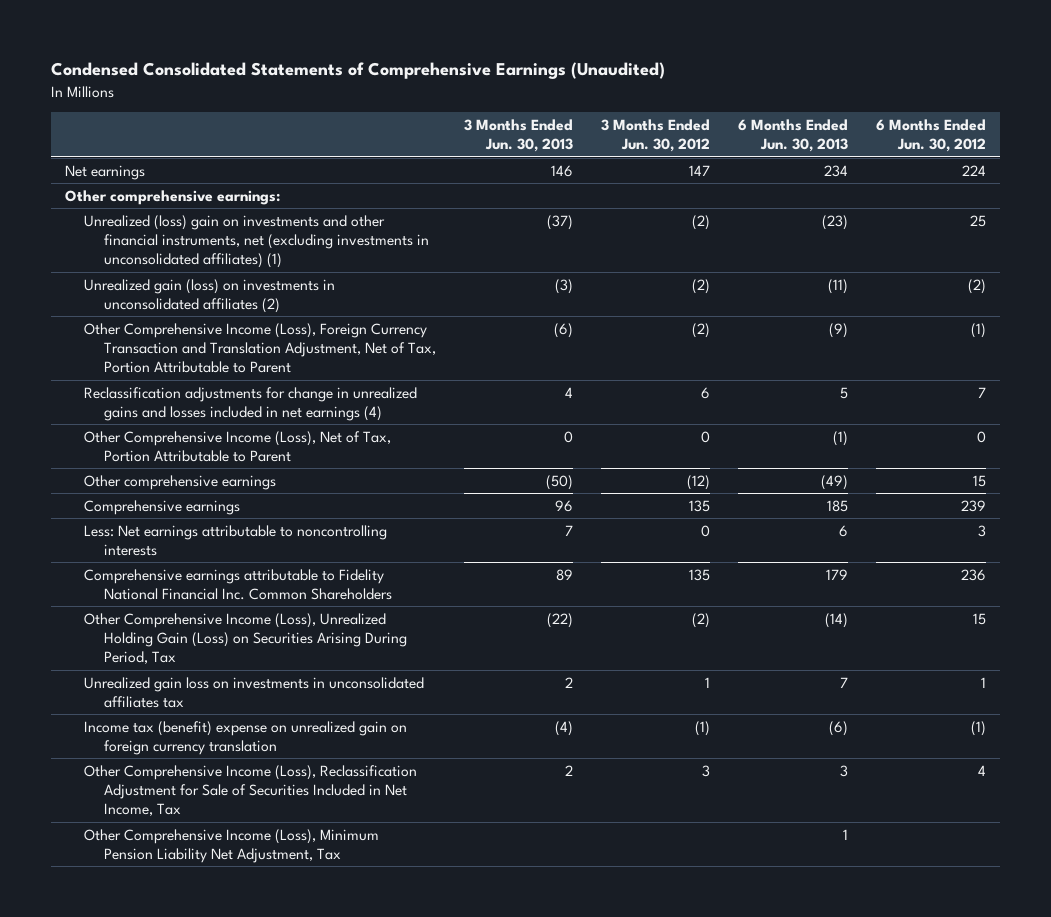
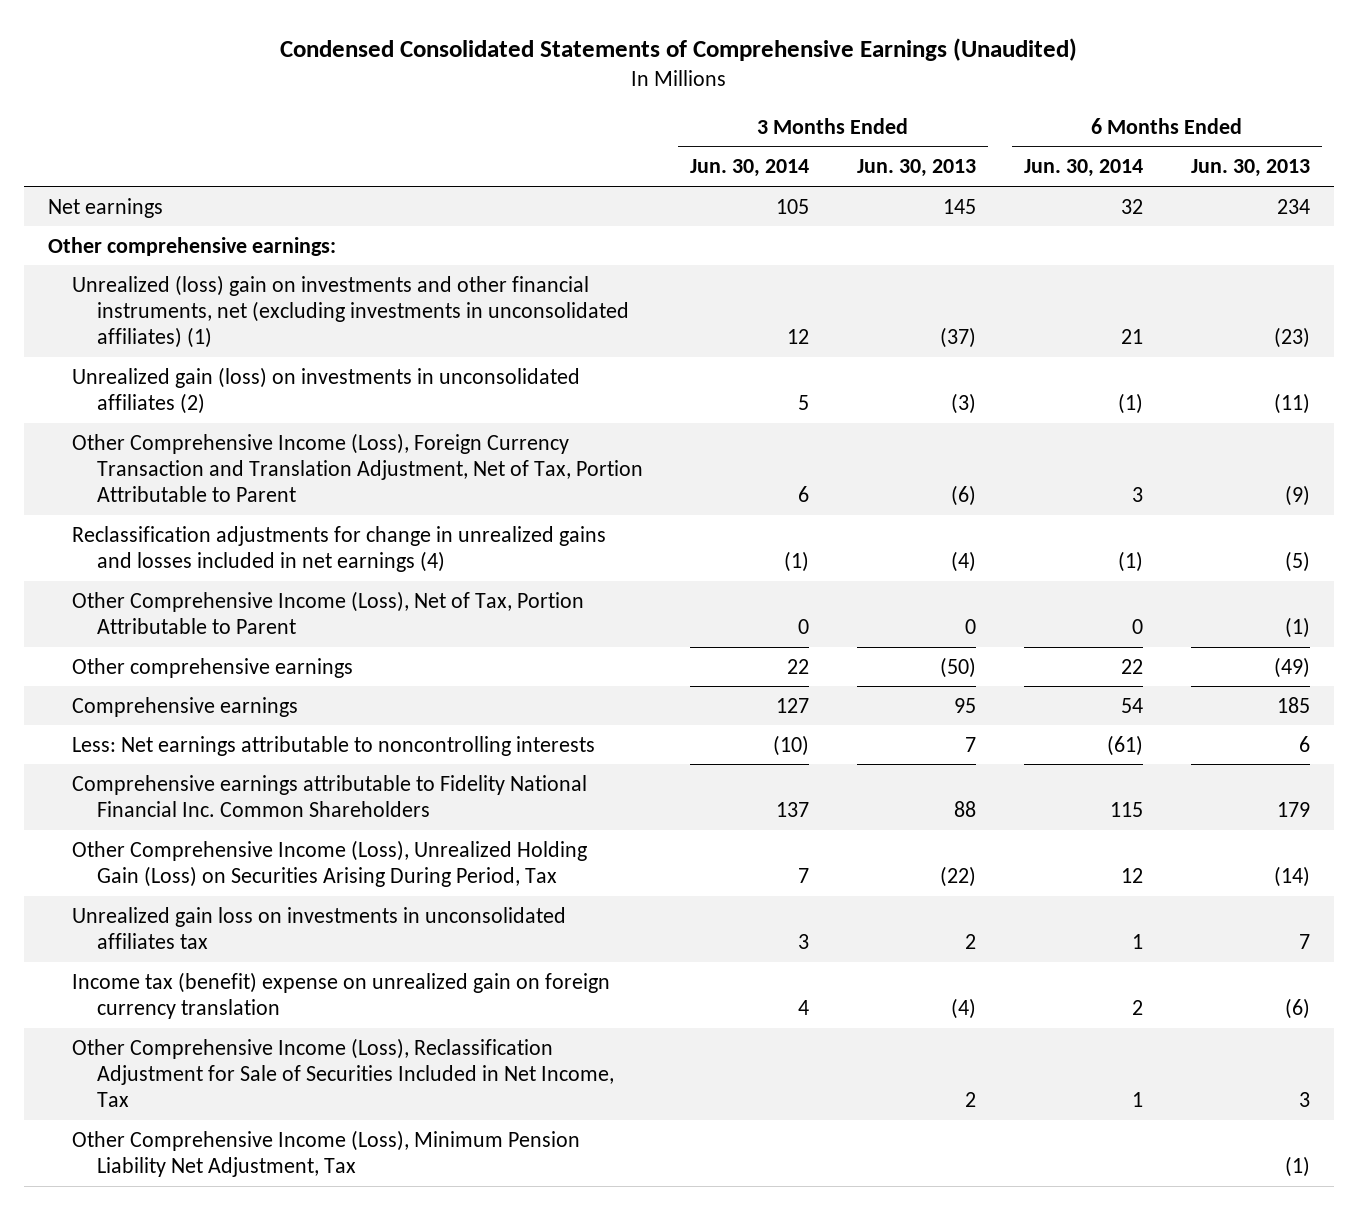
[600,119,710,153] 3 Months Ended Jun. 30, 2012 -> none
[875,119,986,153] 6 Months Ended Jun. 30, 2012 -> none
none -> [690,159,810,178] Jun. 30, 2014
none -> [1023,159,1143,178] Jun. 30, 2014
[550,164,573,177] 146 -> [943,198,977,214] 145
[564,386,573,398] 4 -> [951,550,977,572] (4)
[839,386,848,399] 5 -> [1284,550,1310,572] (5)
[554,499,573,512] 96 -> [954,697,977,713] 95
[555,568,573,581] 89 -> [954,800,977,817] 88
[842,828,848,840] 1 -> [1284,1155,1310,1177] (1)

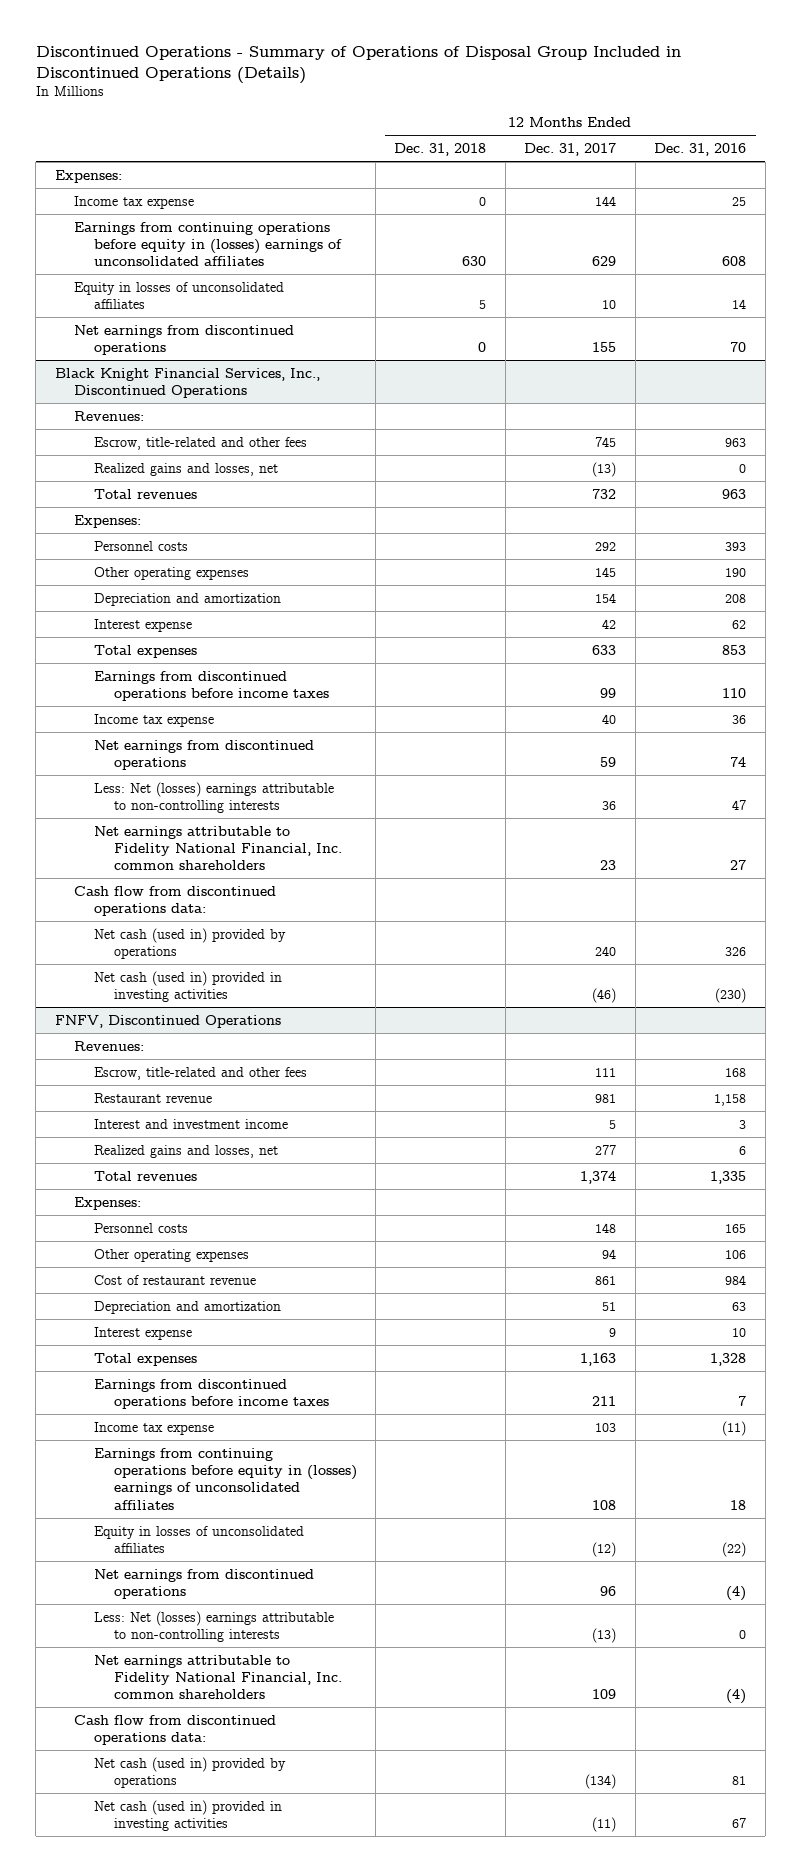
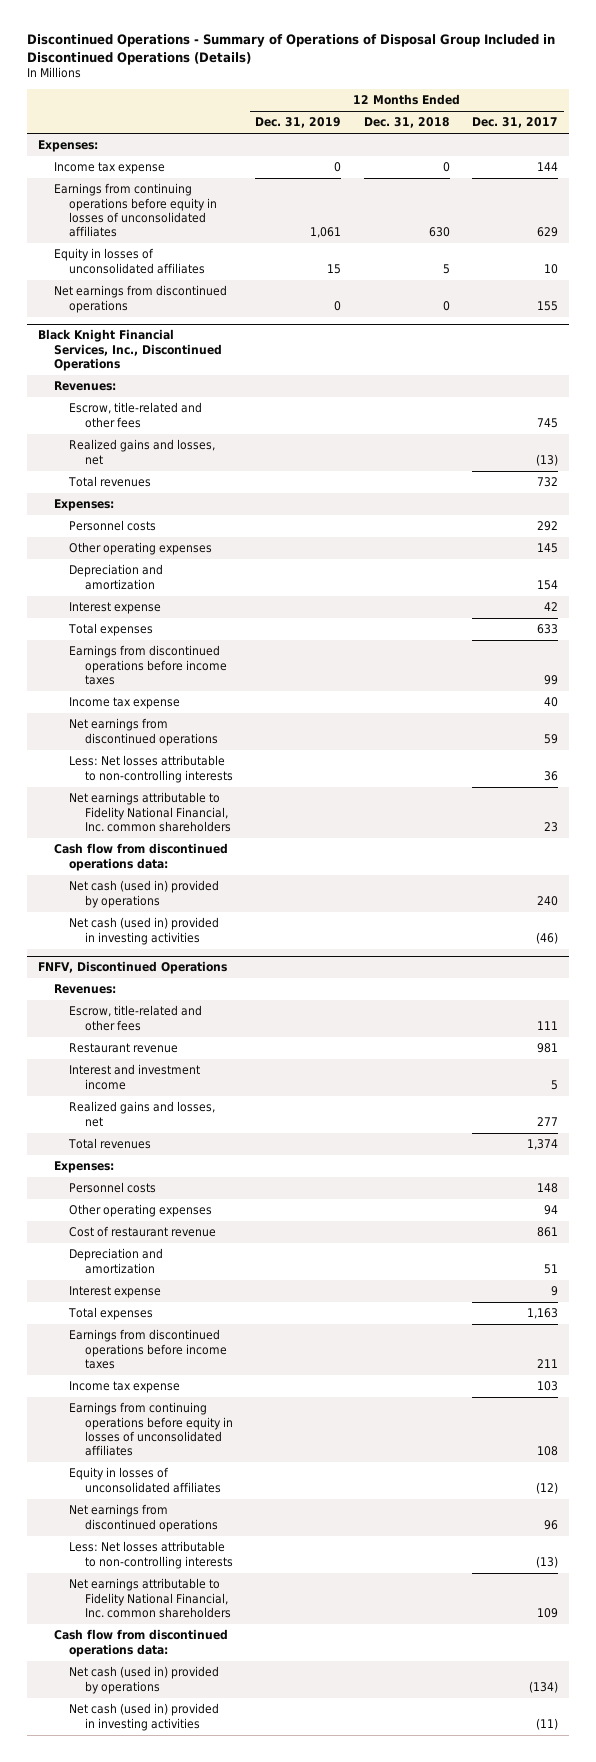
[654,142,747,156] Dec. 31, 2016 -> none
none -> [255,117,342,129] Dec. 31, 2019
[74,221,343,267] Earnings from continuing operations before equity in (losses) earnings of unconsolidated affiliates -> [53,183,218,237] Earnings from continuing operations before equity in losses of unconsolidated affiliates
[94,781,335,813] Less: Net (losses) earnings attributable to non-controlling interests -> [69,755,234,783] Less: Net losses attributable to non-controlling interests
[94,1447,357,1510] Earnings from continuing operations before equity in (losses) earnings of unconsolidated affiliates -> [69,1402,234,1456] Earnings from continuing operations before equity in losses of unconsolidated affiliates
[94,1610,335,1642] Less: Net (losses) earnings attributable to non-controlling interests -> [69,1541,234,1569] Less: Net losses attributable to non-controlling interests

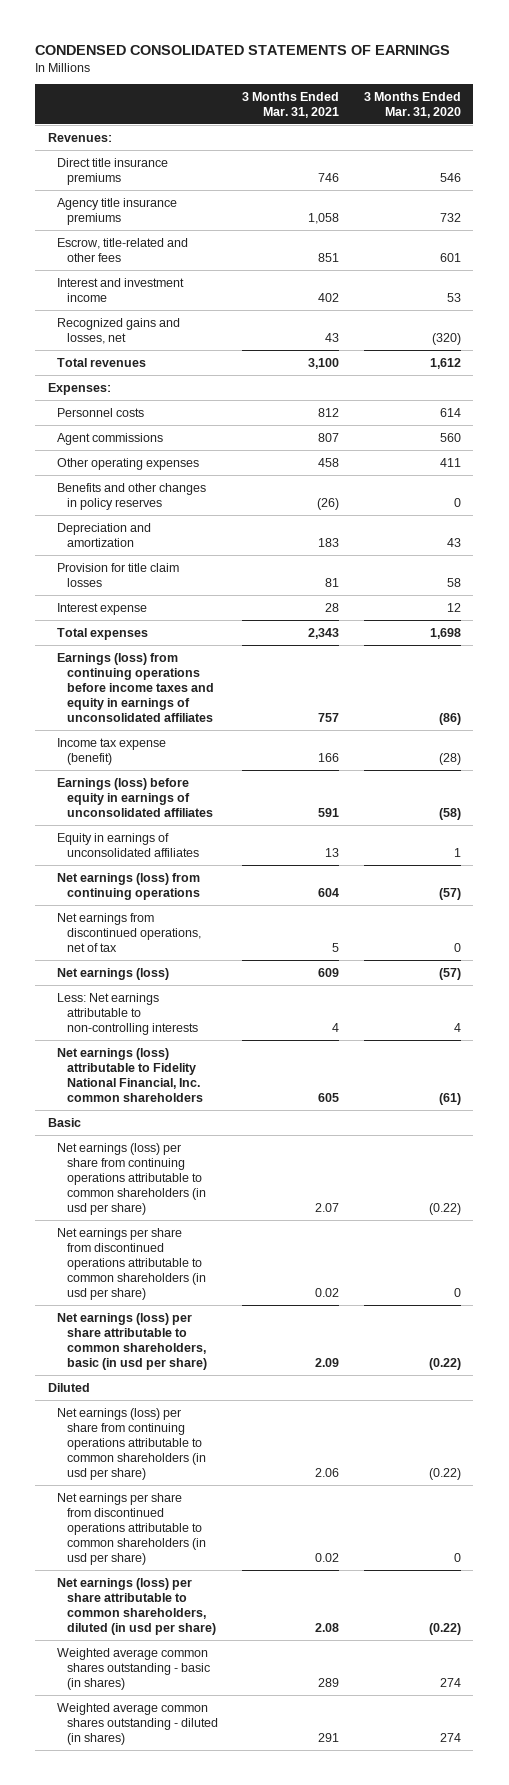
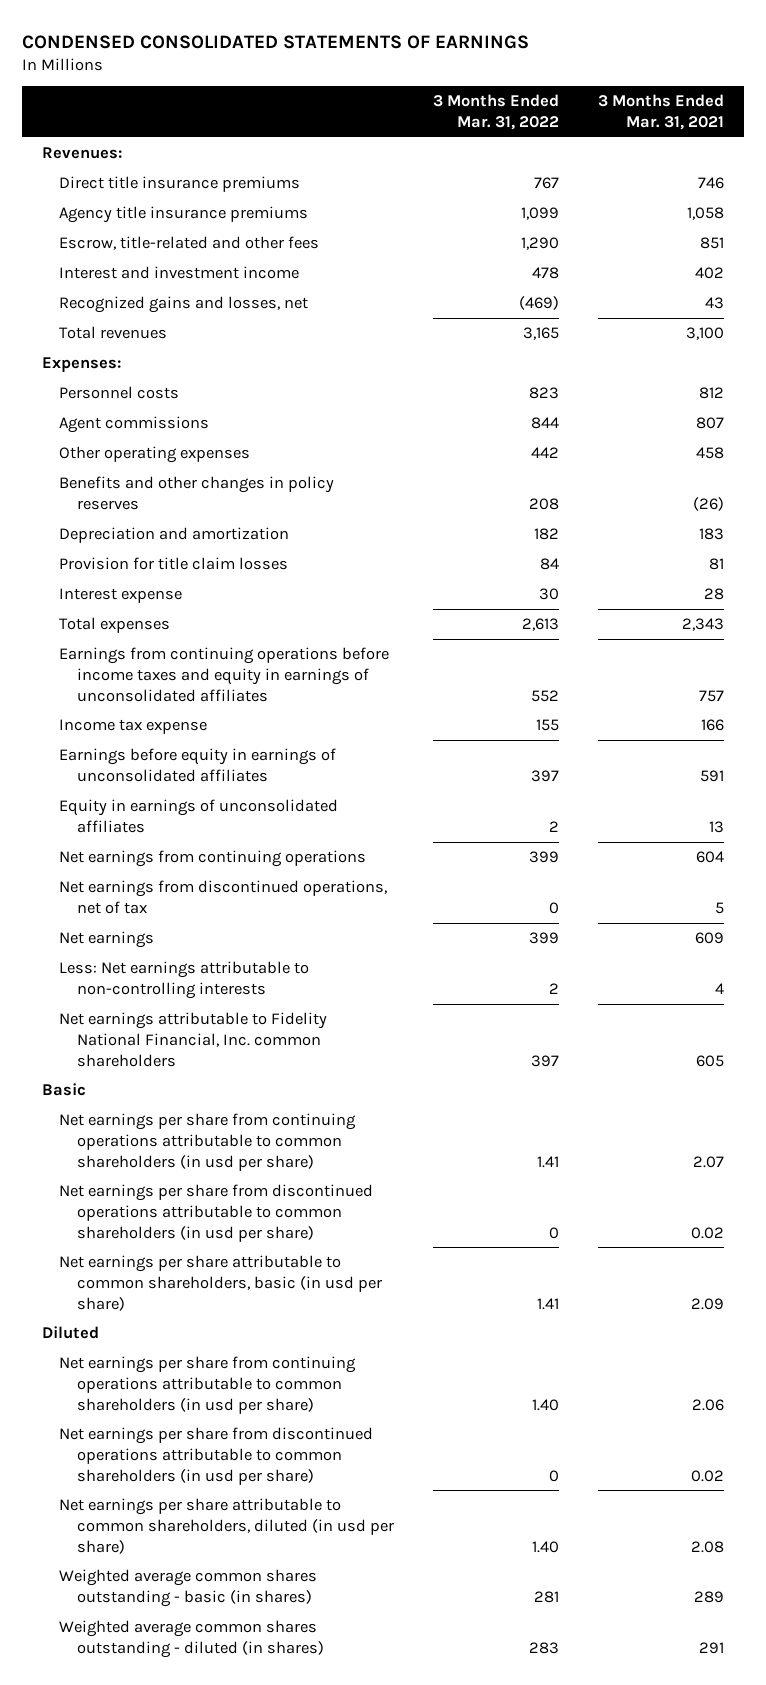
[364,91,462,118] 3 Months Ended Mar. 31, 2020 -> none
none -> [433,94,560,131] 3 Months Ended Mar. 31, 2022
[57,652,214,722] Earnings (loss) from continuing operations before income taxes and equity in earnings of unconsolidated affiliates -> [59,646,390,702] Earnings from continuing operations before income taxes and equity in earnings of unconsolidated affiliates
[57,737,167,765] Income tax expense (benefit) -> [59,718,208,734] Income tax expense
[57,777,213,817] Earnings (loss) before equity in earnings of unconsolidated affiliates -> [59,747,337,782] Earnings before equity in earnings of unconsolidated affiliates
[57,872,201,900] Net earnings (loss) from continuing operations -> [59,849,367,867] Net earnings from continuing operations
[57,967,170,980] Net earnings (loss) -> [59,930,155,948] Net earnings
[57,1047,203,1102] Net earnings (loss) attributable to Fidelity National Financial, Inc. common shareholders -> [59,1011,328,1067] Net earnings attributable to Fidelity National Financial, Inc. common shareholders
[57,1142,206,1215] Net earnings (loss) per share from continuing operations attributable to common shareholders (in usd per share) -> [59,1112,357,1171] Net earnings per share from continuing operations attributable to common shareholders (in usd per share)
[57,1312,207,1370] Net earnings (loss) per share attributable to common shareholders, basic (in usd per share) -> [59,1254,383,1311] Net earnings per share attributable to common shareholders, basic (in usd per share)
[57,1407,206,1480] Net earnings (loss) per share from continuing operations attributable to common shareholders (in usd per share) -> [59,1355,357,1414] Net earnings per share from continuing operations attributable to common shareholders (in usd per share)
[57,1577,216,1635] Net earnings (loss) per share attributable to common shareholders, diluted (in usd per share) -> [59,1497,395,1554] Net earnings per share attributable to common shareholders, diluted (in usd per share)

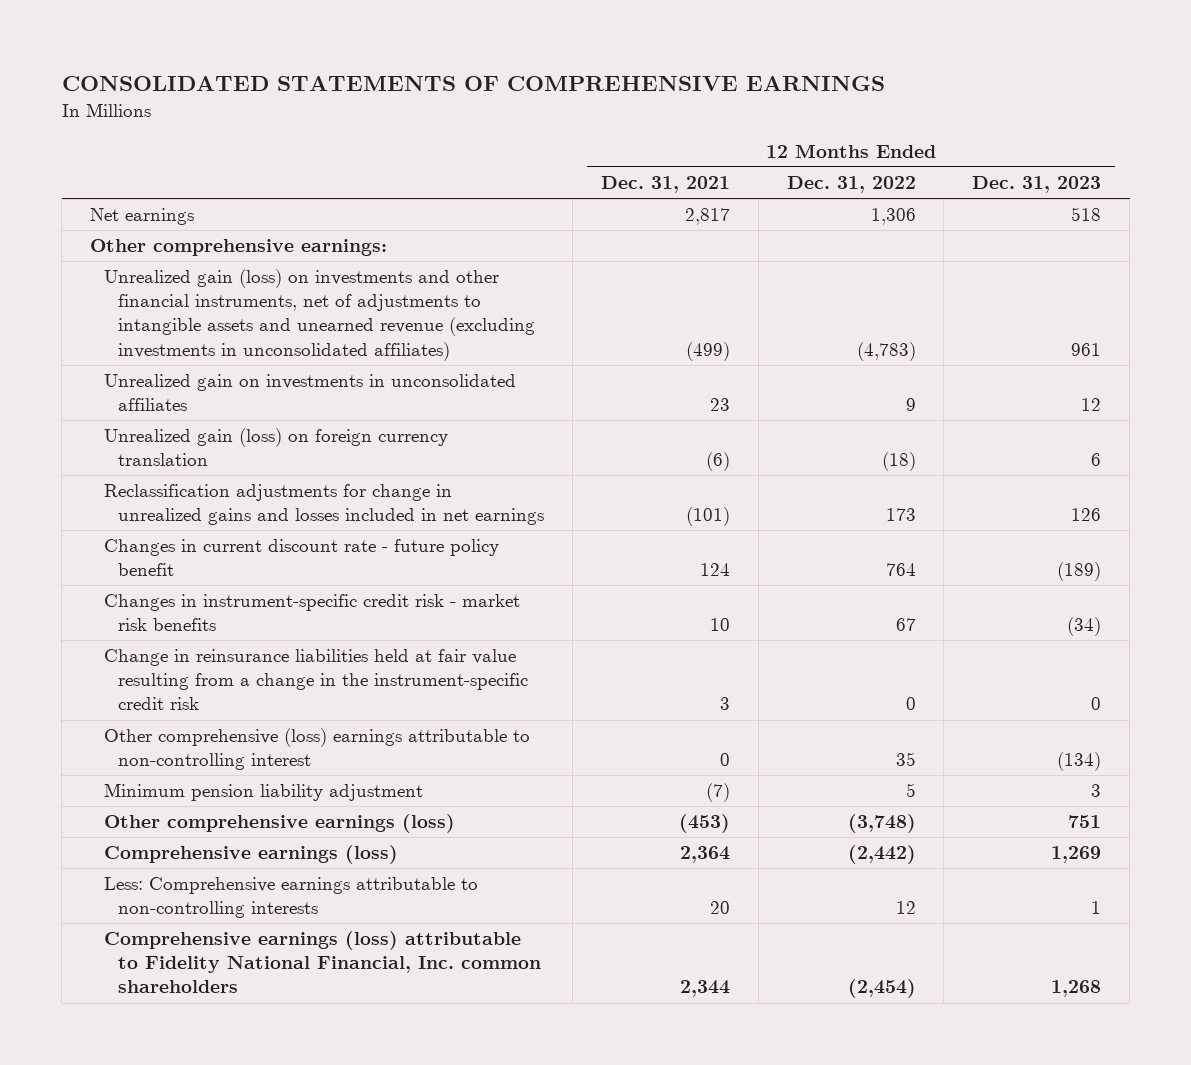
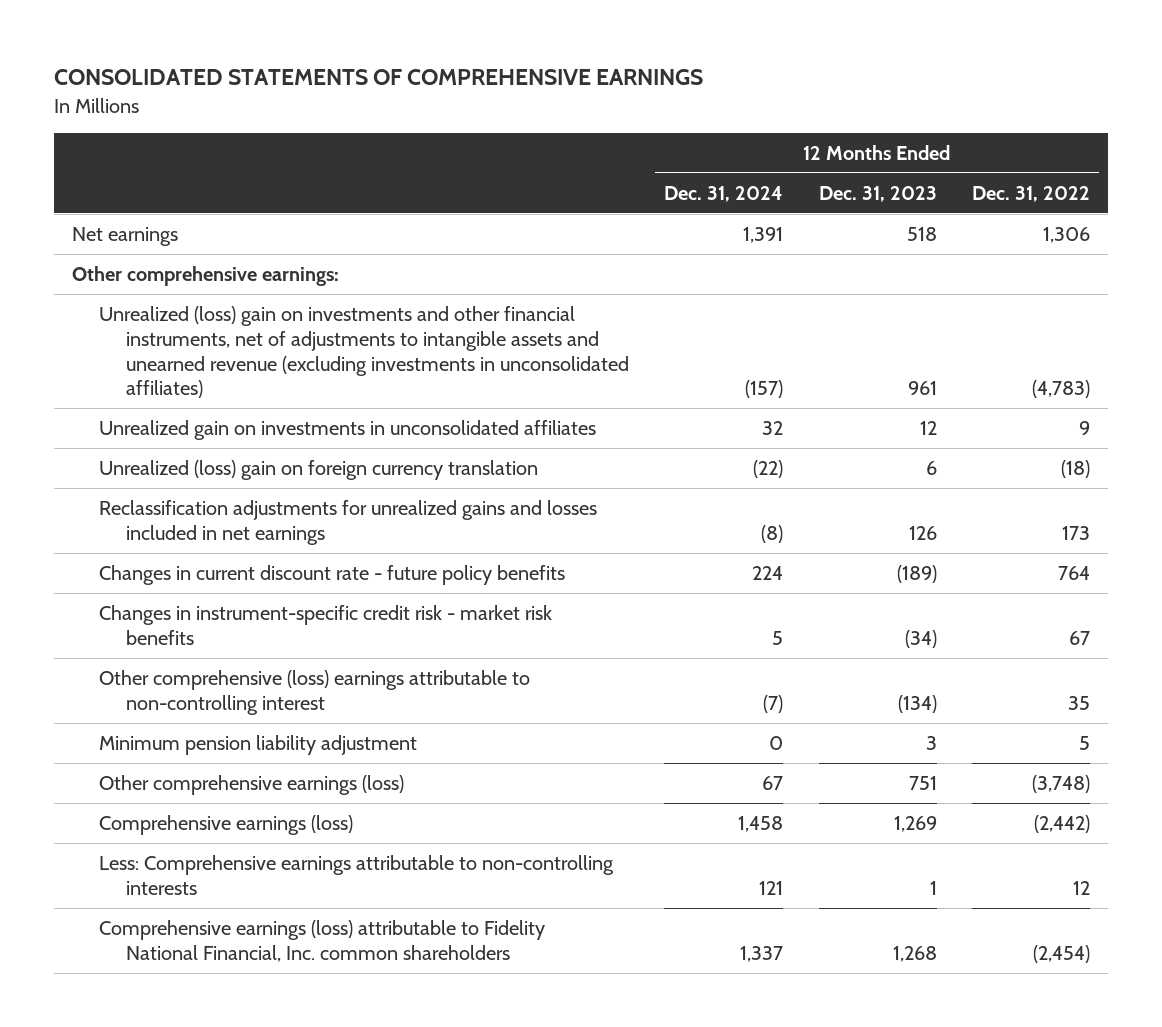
[600,175,730,193] Dec. 31, 2021 -> none
none -> [664,185,784,202] Dec. 31, 2024
[104,269,536,361] Unrealized gain (loss) on investments and other financial instruments, net of adjustments to intangible assets and unearned revenue (excluding investments in unconsolidated affiliates) -> [98,306,629,399] Unrealized (loss) gain on investments and other financial instruments, net of adjustments to intangible assets and unearned revenue (excluding investments in unconsolidated affiliates)
[104,428,449,467] Unrealized gain (loss) on foreign currency translation -> [98,460,538,481] Unrealized (loss) gain on foreign currency translation
[104,484,545,526] Reclassification adjustments for change in unrealized gains and losses included in net earnings -> [98,500,597,545] Reclassification adjustments for unrealized gains and losses included in net earnings
[104,539,500,577] Changes in current discount rate - future policy benefit -> [98,565,565,586] Changes in current discount rate - future policy benefits
[104,649,529,711] Change in reinsurance liabilities held at fair value resulting from a change in the instrument-specific credit risk -> none

